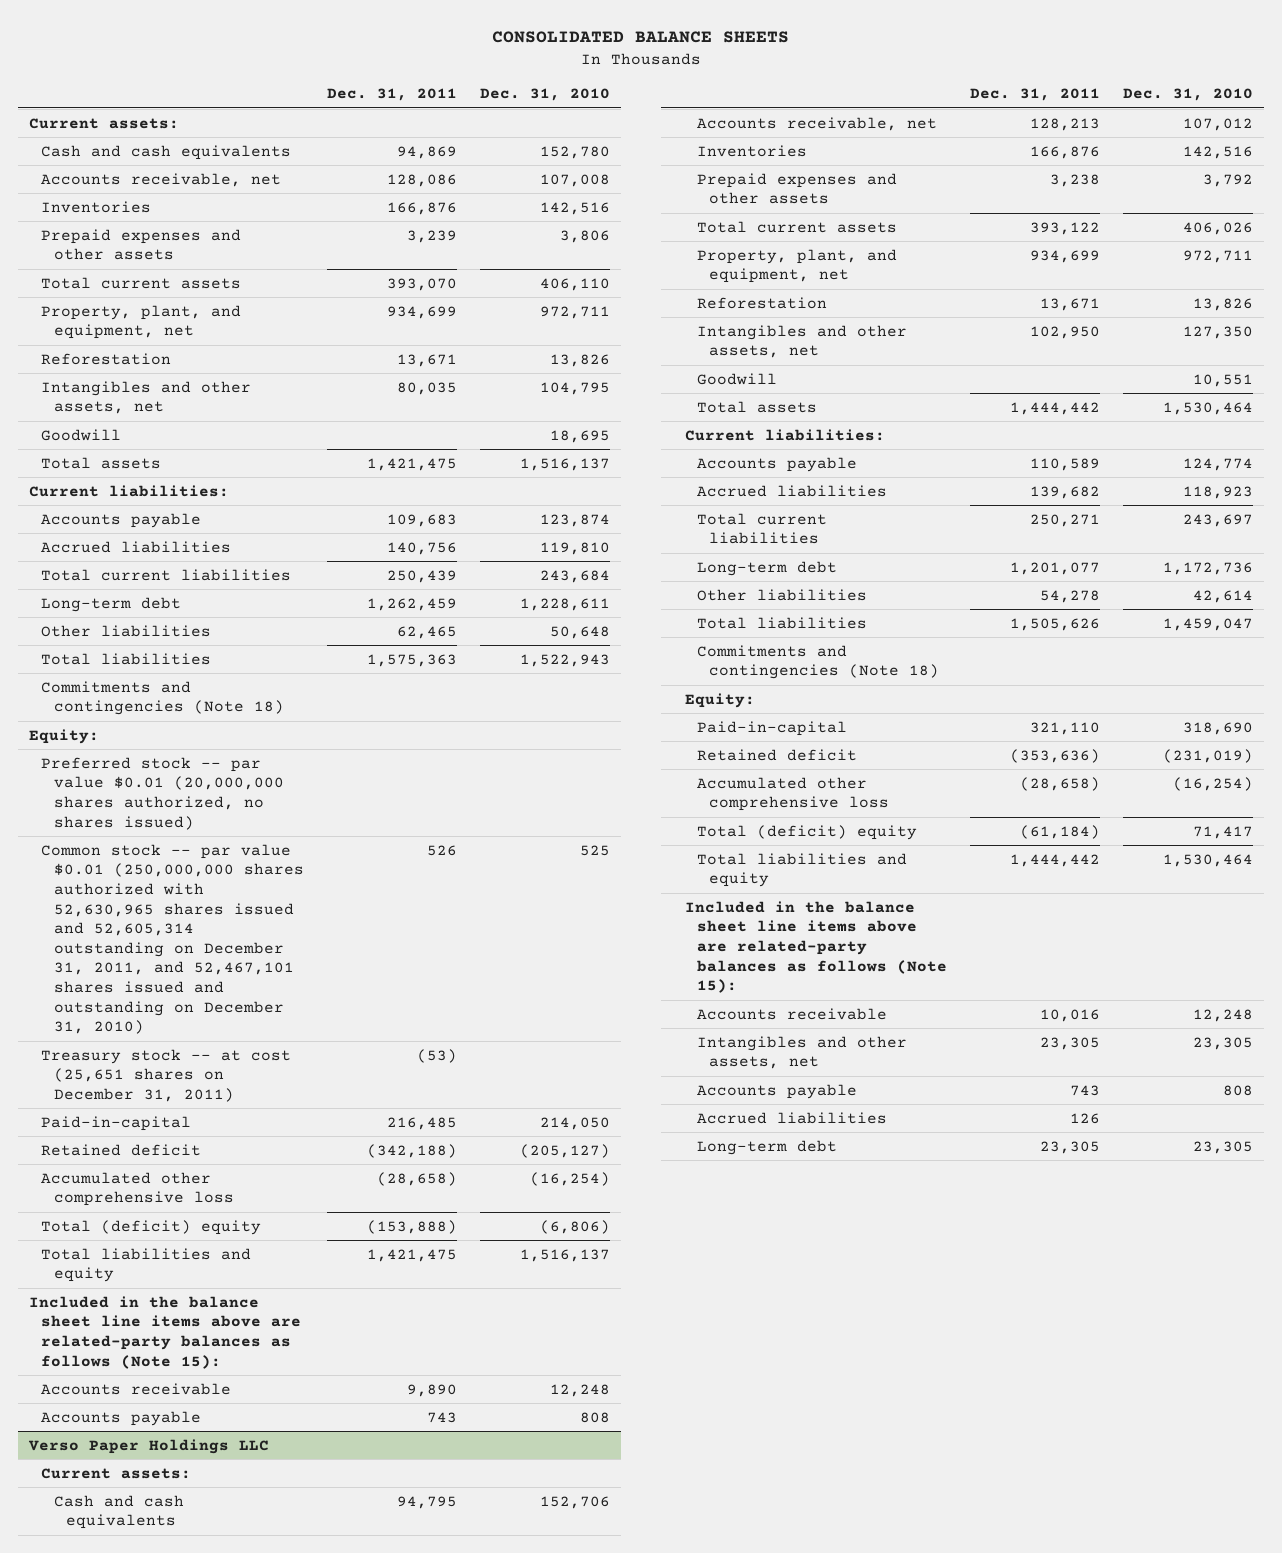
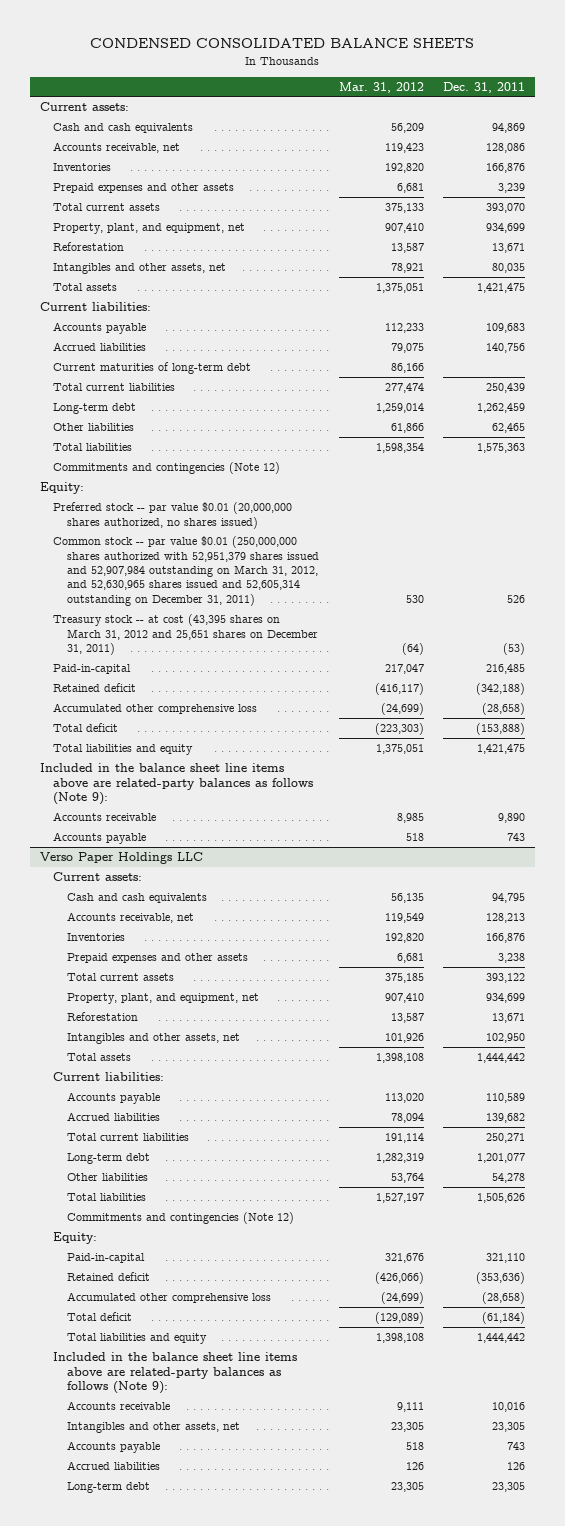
[492,31,790,44] CONSOLIDATED BALANCE SHEETS -> [90,38,475,49] CONDENSED CONSOLIDATED BALANCE SHEETS
[479,88,610,102] Dec. 31, 2010 -> none
none -> [338,81,424,93] Mar. 31, 2012
[41,428,122,441] Goodwill -> none
none -> [53,362,252,375] Current maturities of long-term debt
[41,680,284,716] Commitments and contingencies (Note 18) -> [53,462,281,475] Commitments and contingencies (Note 12)
[41,843,304,1035] Common stock -- par value $0.01 (250,000,000 shares authorized with 52,630,965 shares issued and 52,605,314 outstanding on December 31, 2011, and 52,467,101 shares issued and outstanding on December 31, 2010) -> [53,536,320,606] Common stock -- par value $0.01 (250,000,000 shares authorized with 52,951,379 shares issued and 52,907,984 outstanding on March 31, 2012, and 52,630,965 shares issued and 52,605,314 outstanding on December 31, 2011)
[41,1048,292,1102] Treasury stock -- at cost (25,651 shares on December 31, 2011) -> [53,614,319,656] Treasury stock -- at cost (43,395 shares on March 31, 2012 and 25,651 shares on December 31, 2011)
[41,1219,262,1235] Total (deficit) equity -> [53,723,119,733] Total deficit
[29,1295,302,1369] Included in the balance sheet line items above are related-party balances as follows (Note 15): -> [39,763,314,806] Included in the balance sheet line items above are related-party balances as follows (Note 9):
[696,372,777,385] Goodwill -> none
[696,644,939,680] Commitments and contingencies (Note 18) -> [67,1212,295,1225] Commitments and contingencies (Note 12)
[696,824,917,840] Total (deficit) equity -> [67,1312,133,1322] Total deficit
[684,900,947,994] Included in the balance sheet line items above are related-party balances as follows (Note 15): -> [53,1352,298,1395] Included in the balance sheet line items above are related-party balances as follows (Note 9):

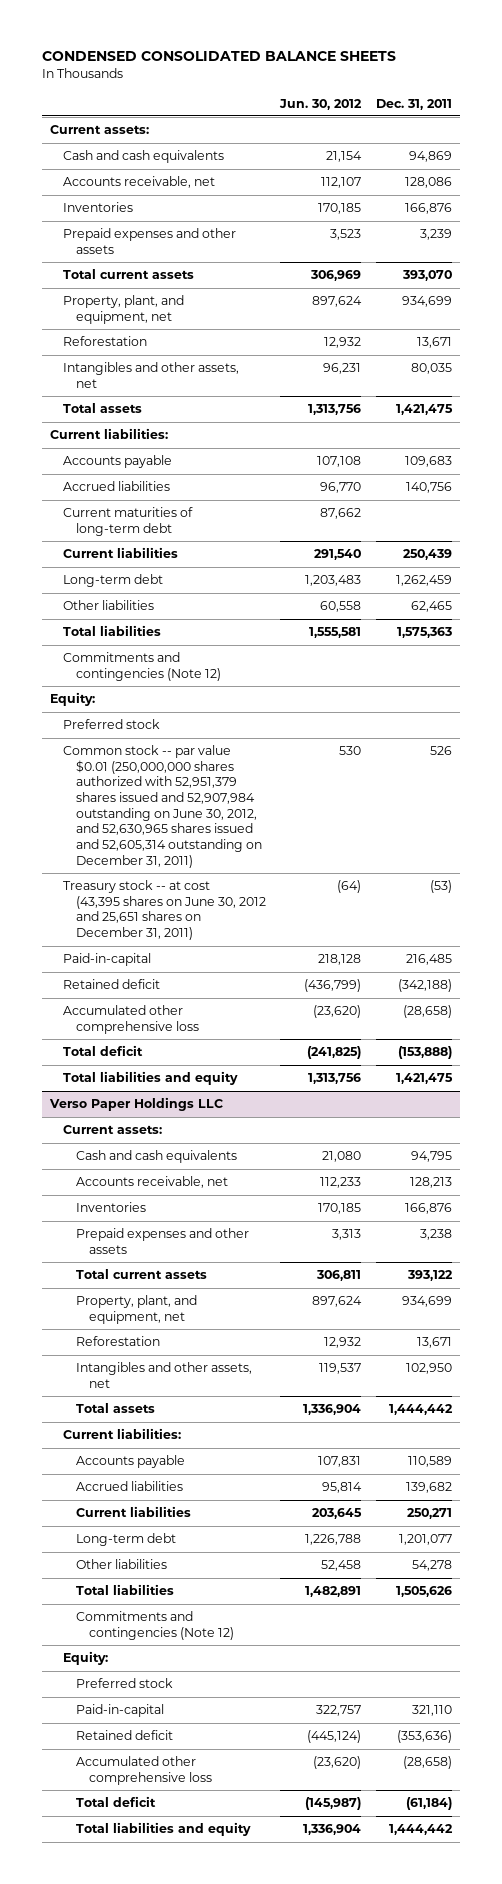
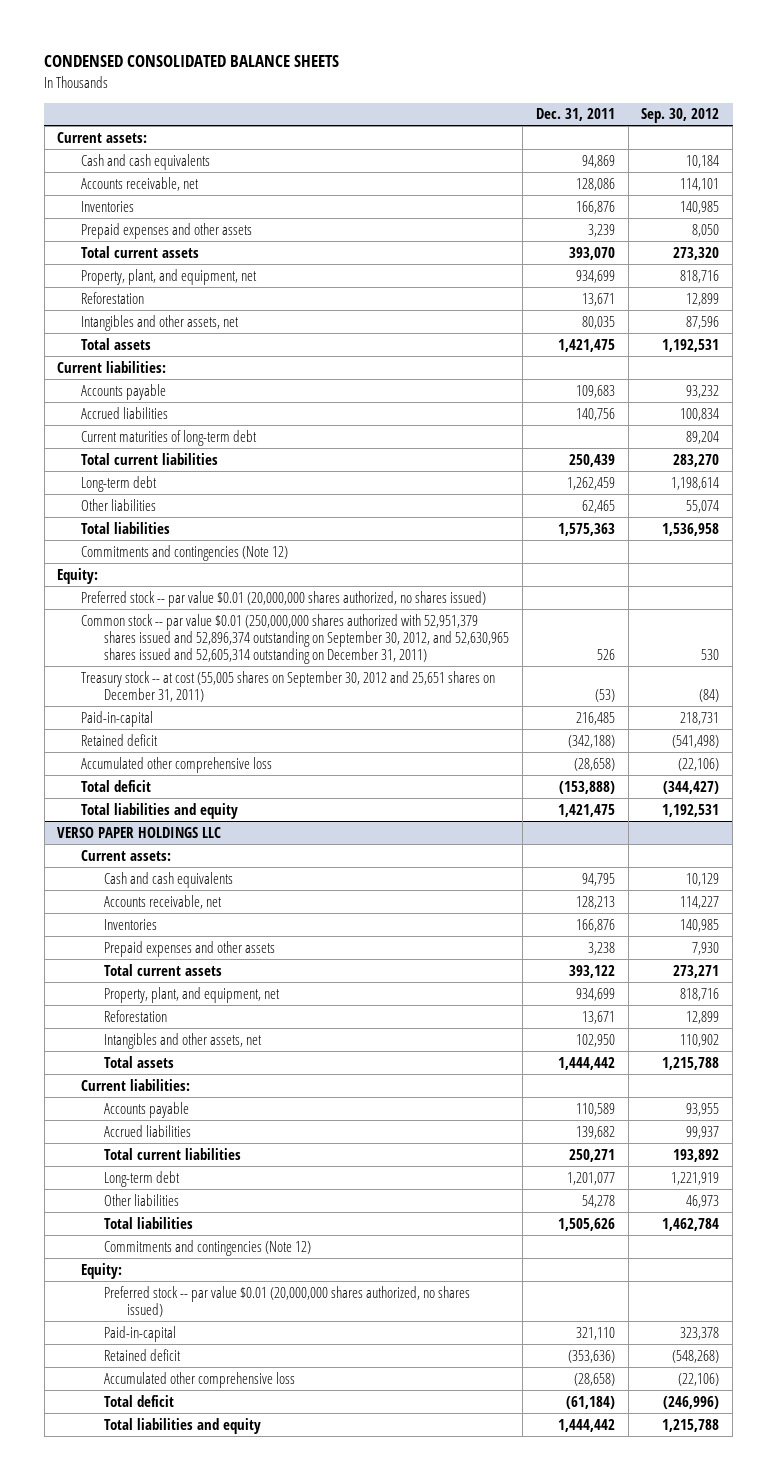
[279,98,363,110] Jun. 30, 2012 -> none
none -> [641,108,720,124] Sep. 30, 2012
[62,547,178,559] Current liabilities -> [80,452,218,465] Total current liabilities
[62,719,160,730] Preferred stock -> [80,590,486,607] Preferred stock -- par value $0.01 (20,000,000 shares authorized, no shares issued)
[62,745,262,868] Common stock -- par value $0.01 (250,000,000 shares authorized with 52,951,379 shares issued and 52,907,984 outstanding on June 30, 2012, and 52,630,965 shares issued and 52,605,314 outstanding on December 31, 2011) -> [80,613,510,665] Common stock -- par value $0.01 (250,000,000 shares authorized with 52,951,379 shares issued and 52,896,374 outstanding on September 30, 2012, and 52,630,965 shares issued and 52,605,314 outstanding on December 31, 2011)
[62,880,266,941] Treasury stock -- at cost (43,395 shares on June 30, 2012 and 25,651 shares on December 31, 2011) -> [80,670,495,702] Treasury stock -- at cost (55,005 shares on September 30, 2012 and 25,651 shares on December 31, 2011)
[48,1097,223,1112] Verso Paper Holdings LLC -> [57,826,222,838] VERSO PAPER HOLDINGS LLC
[75,1506,191,1518] Current liabilities -> [104,1147,242,1160] Total current liabilities
[75,1678,173,1689] Preferred stock -> [104,1285,471,1317] Preferred stock -- par value $0.01 (20,000,000 shares authorized, no shares issued)

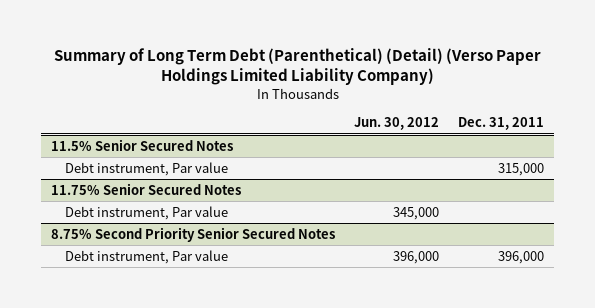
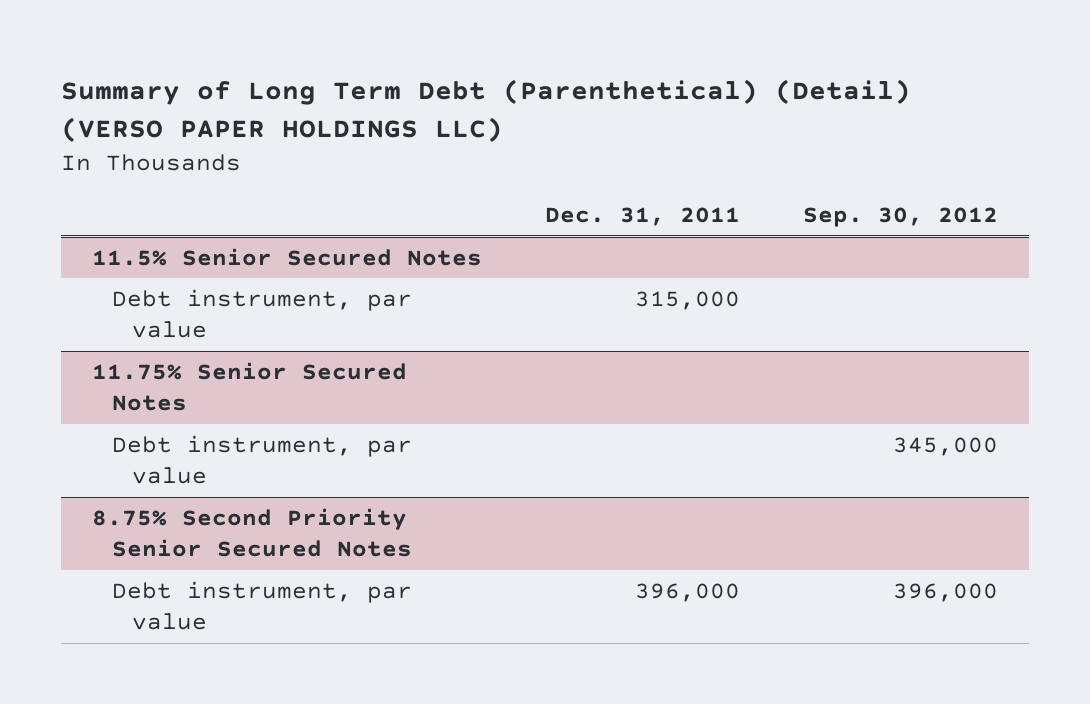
[53,48,541,86] Summary of Long Term Debt (Parenthetical) (Detail) (Verso Paper Holdings Limited Liability Company) -> [60,78,911,142] Summary of Long Term Debt (Parenthetical) (Detail) (VERSO PAPER HOLDINGS LLC)
[354,117,440,131] Jun. 30, 2012 -> none
none -> [802,207,998,228] Sep. 30, 2012
[64,161,228,176] Debt instrument, Par value -> [111,288,412,339] Debt instrument, par value
[64,205,228,220] Debt instrument, Par value -> [111,434,412,485] Debt instrument, par value
[64,249,228,264] Debt instrument, Par value -> [111,580,412,631] Debt instrument, par value

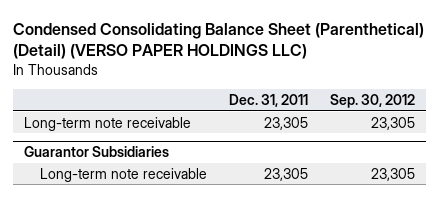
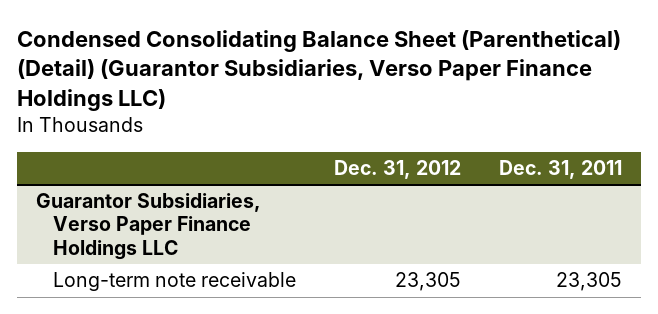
[12,22,424,60] Condensed Consolidating Balance Sheet (Parenthetical) (Detail) (VERSO PAPER HOLDINGS LLC) -> [16,29,621,112] Condensed Consolidating Balance Sheet (Parenthetical) (Detail) (Guarantor Subsidiaries, Verso Paper Finance Holdings LLC)
[330,94,416,109] Sep. 30, 2012 -> none
none -> [334,160,462,180] Dec. 31, 2012
[24,116,192,131] Long-term note receivable -> none
[24,146,170,158] Guarantor Subsidiaries -> none
none -> [35,193,261,260] Guarantor Subsidiaries, Verso Paper Finance Holdings LLC

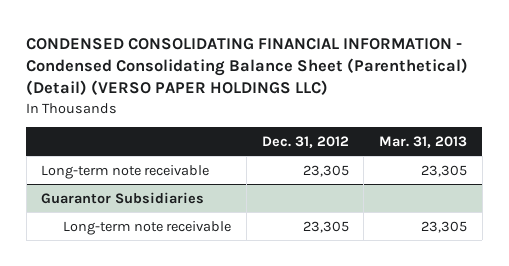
[16,29,621,112] Condensed Consolidating Balance Sheet (Parenthetical) (Detail) (Guarantor Subsidiaries, Verso Paper Finance Holdings LLC) -> [26,37,469,96] CONDENSED CONSOLIDATING FINANCIAL INFORMATION - Condensed Consolidating Balance Sheet (Parenthetical) (Detail) (VERSO PAPER HOLDINGS LLC)
[499,160,623,180] Dec. 31, 2011 -> none
none -> [379,135,468,148] Mar. 31, 2013
[35,193,261,260] Guarantor Subsidiaries, Verso Paper Finance Holdings LLC -> none
none -> [41,191,205,204] Guarantor Subsidiaries
none -> [63,220,232,235] Long-term note receivable

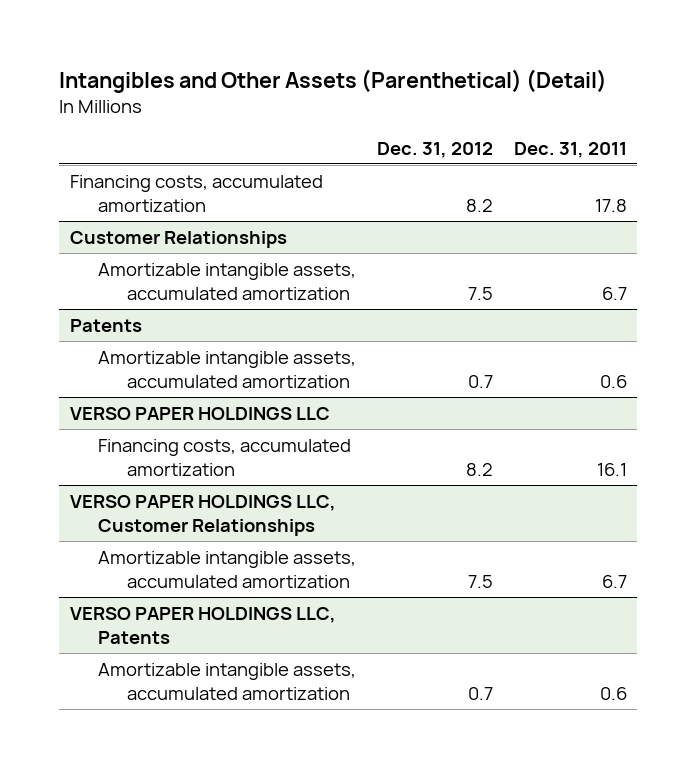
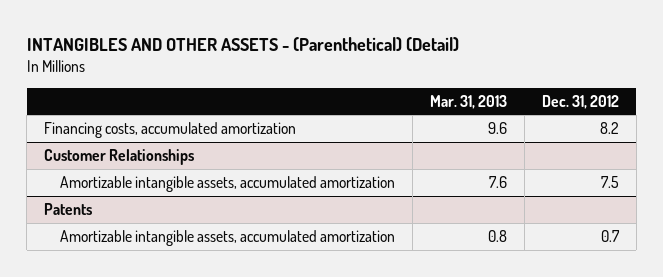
[59,69,608,94] Intangibles and Other Assets (Parenthetical) (Detail) -> [26,36,459,52] INTANGIBLES AND OTHER ASSETS - (Parenthetical) (Detail)
[513,141,627,158] Dec. 31, 2011 -> none
none -> [430,94,508,109] Mar. 31, 2013
[69,406,330,420] VERSO PAPER HOLDINGS LLC -> none
[98,438,352,476] Financing costs, accumulated amortization -> none
[69,494,336,536] VERSO PAPER HOLDINGS LLC, Customer Relationships -> none
[98,550,357,588] Amortizable intangible assets, accumulated amortization -> none
[69,606,336,644] VERSO PAPER HOLDINGS LLC, Patents -> none
[98,662,357,700] Amortizable intangible assets, accumulated amortization -> none

